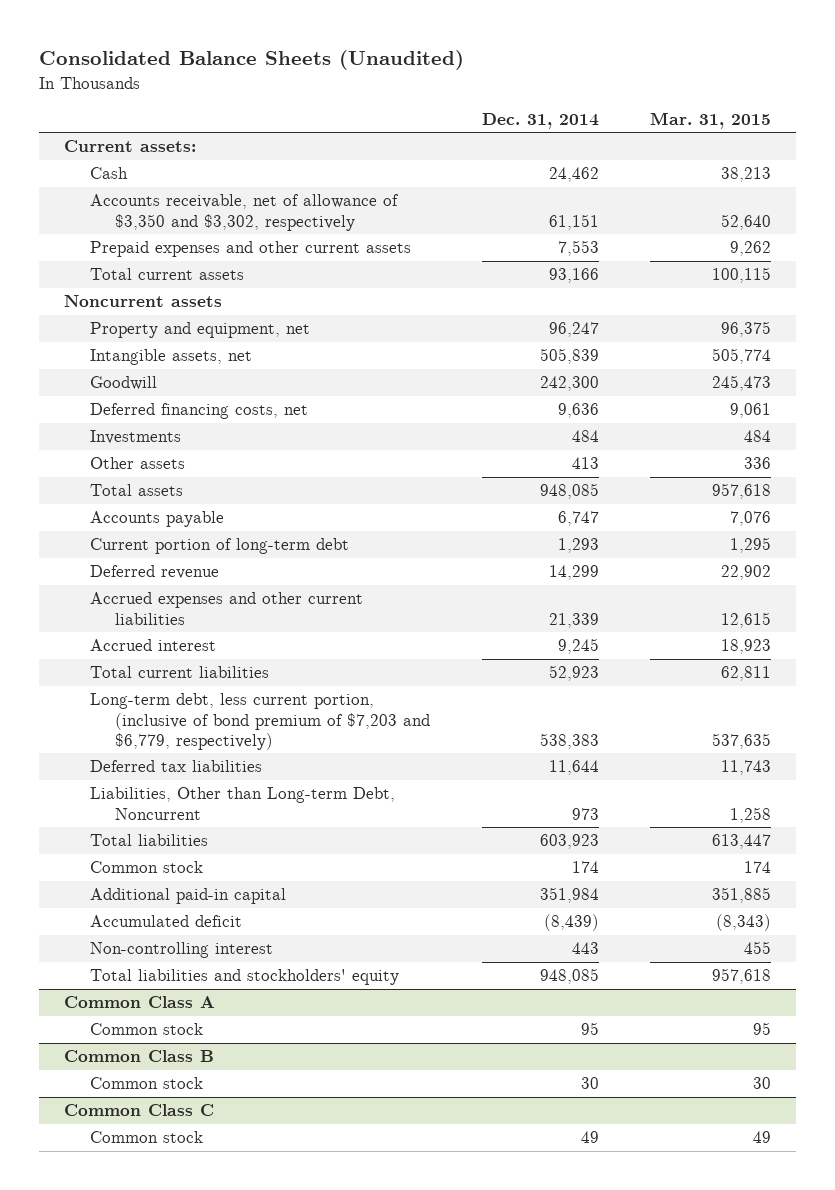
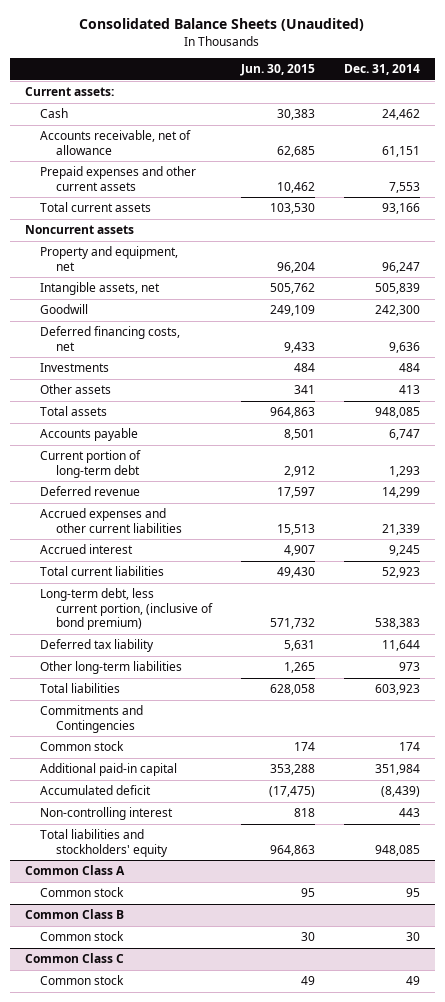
[649,111,771,129] Mar. 31, 2015 -> none
none -> [240,64,316,77] Jun. 30, 2015
[89,194,399,231] Accounts receivable, net of allowance of $3,350 and $3,302, respectively -> [40,130,192,155] Accounts receivable, net of allowance
[89,693,431,751] Long-term debt, less current portion, (inclusive of bond premium of $7,203 and $6,779, respectively) -> [40,588,213,630] Long-term debt, less current portion, (inclusive of bond premium)
[89,760,262,773] Deferred tax liabilities -> [40,639,155,653] Deferred tax liability
[89,787,395,820] Liabilities, Other than Long-term Debt, Noncurrent -> [40,661,183,675] Other long-term liabilities
none -> [40,705,144,733] Commitments and Contingencies

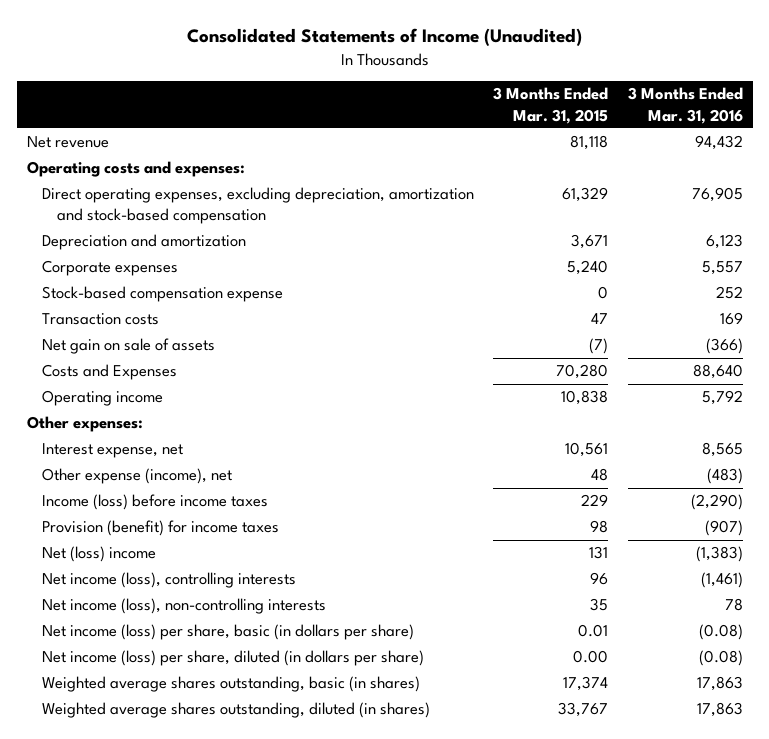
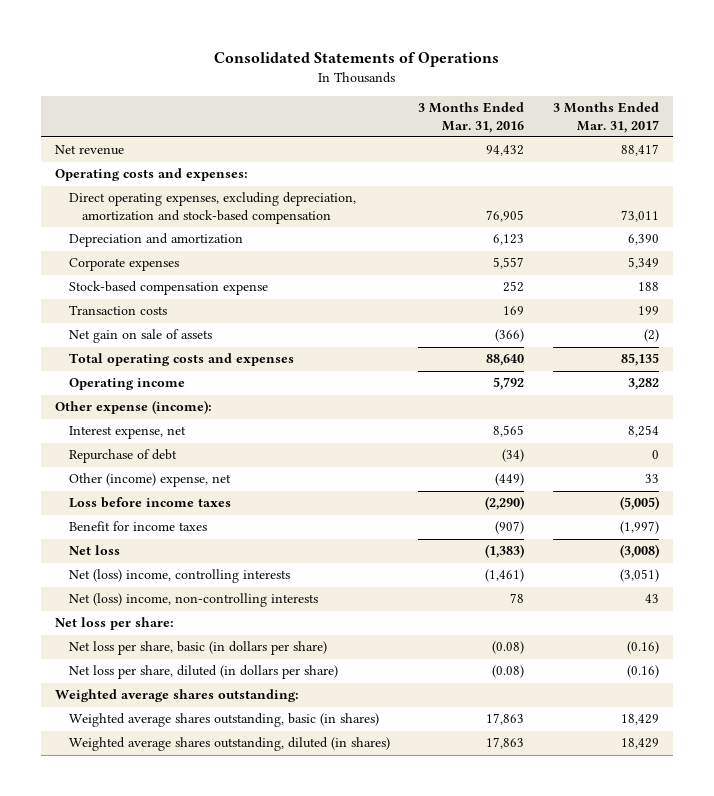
[186,28,582,47] Consolidated Statements of Income (Unaudited) -> [214,51,500,67] Consolidated Statements of Operations
[493,87,609,124] 3 Months Ended Mar. 31, 2015 -> none
none -> [553,102,660,133] 3 Months Ended Mar. 31, 2017
[41,364,177,381] Costs and Expenses -> [68,353,294,367] Total operating costs and expenses
[26,416,143,433] Other expenses: -> [55,400,213,415] Other expense (income):
none -> [68,449,177,464] Repurchase of debt
[41,468,232,485] Other expense (income), net -> [68,473,231,488] Other (income) expense, net
[706,468,743,485] (483) -> [495,473,525,487] (449)
[41,494,268,511] Income (loss) before income taxes -> [68,497,231,509] Loss before income taxes
[41,520,279,537] Provision (benefit) for income taxes -> [68,521,207,532] Benefit for income taxes
[41,546,156,563] Net (loss) income -> [68,545,120,556] Net loss
[41,572,296,589] Net income (loss), controlling interests -> [68,569,290,584] Net (loss) income, controlling interests
[41,598,326,615] Net income (loss), non-controlling interests -> [68,593,318,608] Net (loss) income, non-controlling interests
none -> [55,617,175,631] Net loss per share:
[41,624,414,641] Net income (loss) per share, basic (in dollars per share) -> [68,641,327,656] Net loss per share, basic (in dollars per share)
[41,650,424,667] Net income (loss) per share, diluted (in dollars per share) -> [68,665,338,680] Net loss per share, diluted (in dollars per share)
none -> [55,689,300,703] Weighted average shares outstanding:

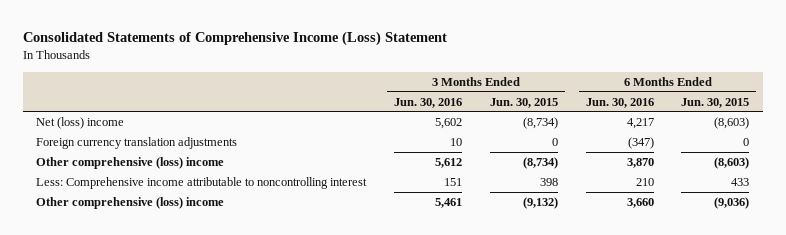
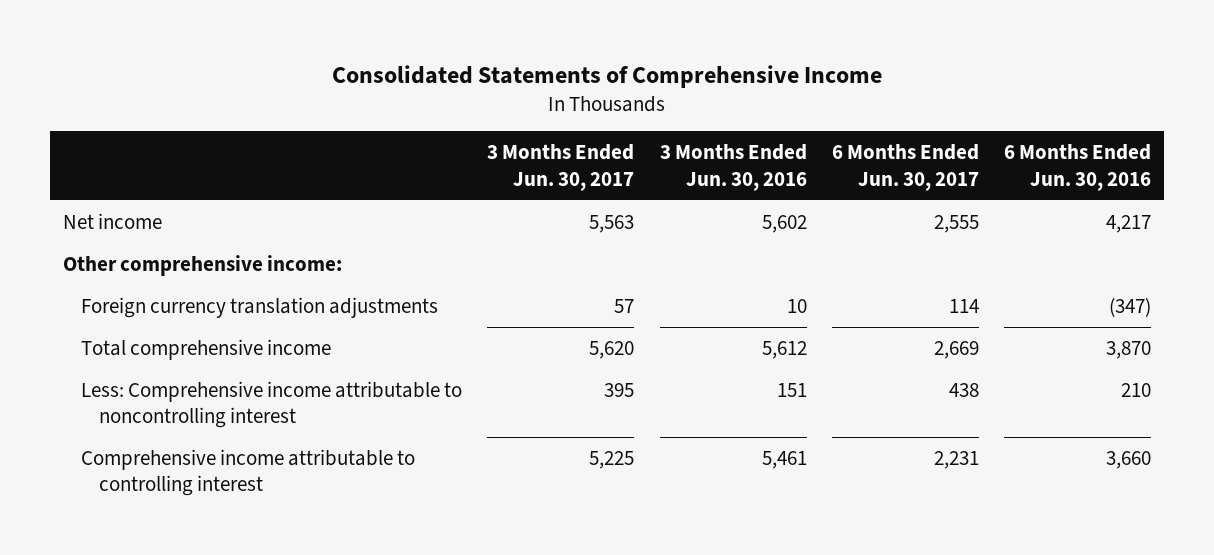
[22,31,447,47] Consolidated Statements of Comprehensive Income (Loss) Statement -> [332,64,883,88] Consolidated Statements of Comprehensive Income
[489,97,558,108] Jun. 30, 2015 -> none
[681,97,750,108] Jun. 30, 2015 -> none
none -> [487,144,635,191] 3 Months Ended Jun. 30, 2017
none -> [832,144,980,191] 6 Months Ended Jun. 30, 2017
[36,116,125,129] Net (loss) income -> [62,212,162,229] Net income
none -> [62,254,342,276] Other comprehensive income:
[36,156,225,169] Other comprehensive (loss) income -> [80,338,331,360] Total comprehensive income
[36,196,225,209] Other comprehensive (loss) income -> [80,448,415,497] Comprehensive income attributable to controlling interest

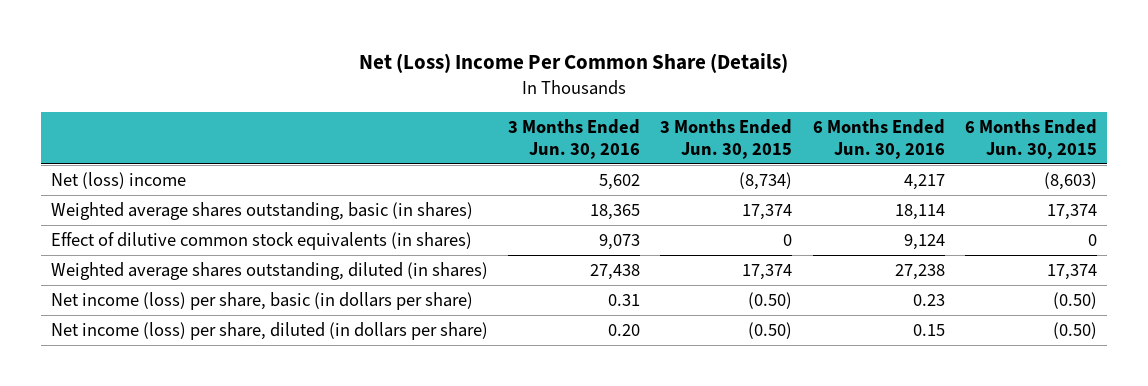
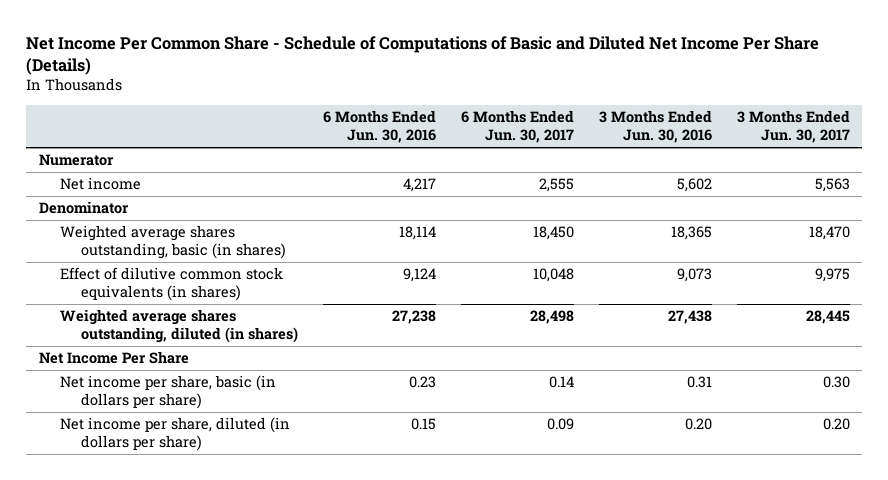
[358,53,788,74] Net (Loss) Income Per Common Share (Details) -> [26,35,820,75] Net Income Per Common Share - Schedule of Computations of Basic and Diluted Net Income Per Share (Details)
[660,119,793,159] 3 Months Ended Jun. 30, 2015 -> none
[964,119,1097,159] 6 Months Ended Jun. 30, 2015 -> none
none -> [460,110,574,143] 6 Months Ended Jun. 30, 2017
none -> [736,110,850,143] 3 Months Ended Jun. 30, 2017
none -> [38,154,114,167] Numerator
[50,171,186,189] Net (loss) income -> [59,177,141,191] Net income
none -> [38,201,129,215] Denominator
none -> [38,351,189,365] Net Income Per Share
[50,291,473,310] Net income (loss) per share, basic (in dollars per share) -> [59,375,276,410] Net income per share, basic (in dollars per share)
[50,321,488,340] Net income (loss) per share, diluted (in dollars per share) -> [59,417,290,452] Net income per share, diluted (in dollars per share)

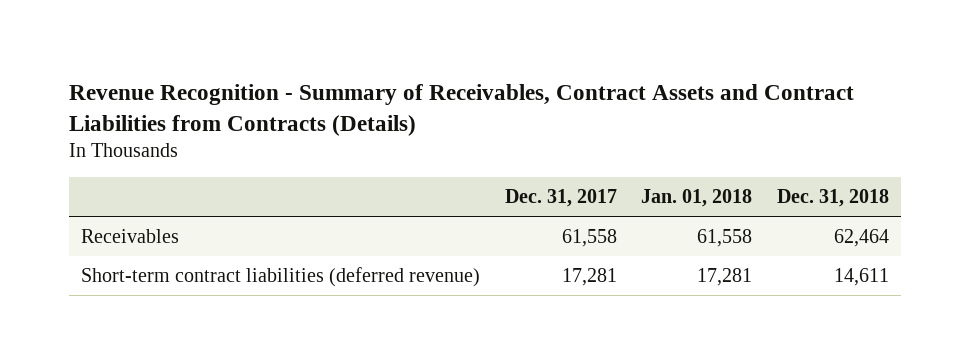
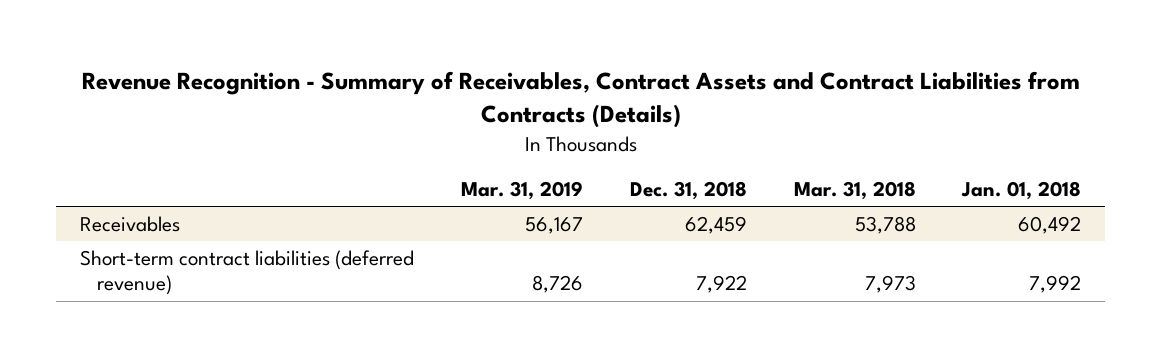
[504,189,617,208] Dec. 31, 2017 -> none
none -> [460,180,583,200] Mar. 31, 2019
none -> [793,180,916,200] Mar. 31, 2018
[697,228,753,247] 61,558 -> [1018,216,1082,235] 60,492
[833,228,889,247] 62,464 -> [684,216,747,235] 62,459
[697,267,753,286] 17,281 -> [1029,275,1082,294] 7,992
[833,267,889,286] 14,611 -> [695,275,747,294] 7,922

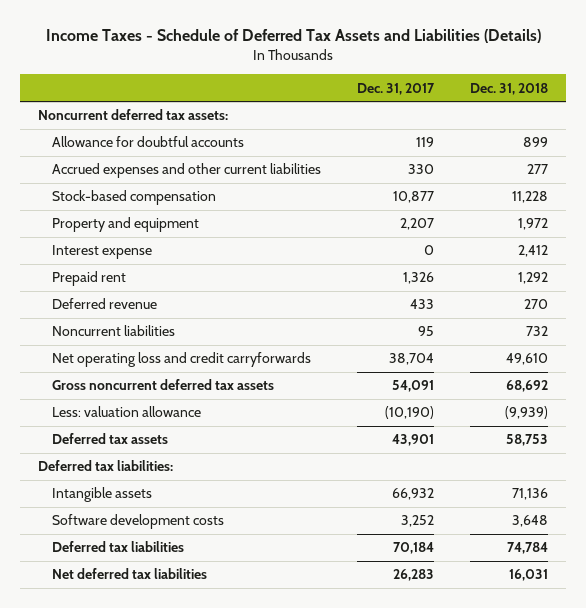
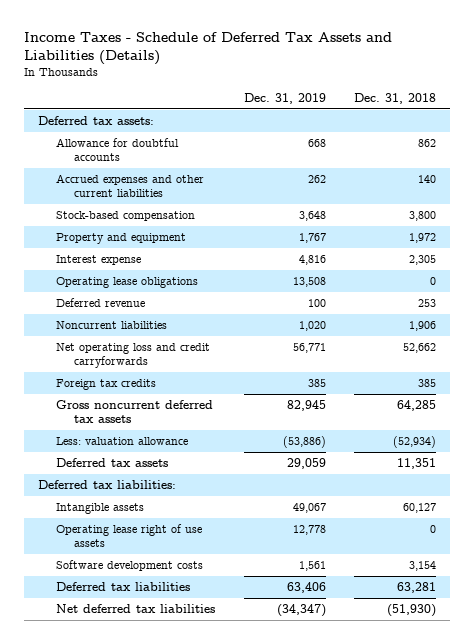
[356,82,435,95] Dec. 31, 2017 -> none
none -> [243,93,326,105] Dec. 31, 2019
[37,109,228,121] Noncurrent deferred tax assets: -> [38,115,155,125] Deferred tax assets:
[522,137,548,148] 899 -> [418,138,437,147] 862
[526,164,548,175] 277 -> [418,174,437,183] 140
[511,191,548,204] 11,228 -> [409,210,437,221] 3,800
[51,271,126,287] Prepaid rent -> none
[517,245,548,258] 2,412 -> [409,254,437,265] 2,305
none -> [56,276,199,288] Operating lease obligations
[523,299,548,310] 270 -> [418,298,437,307] 253
[525,326,548,337] 732 -> [409,320,437,331] 1,906
[505,353,548,366] 49,610 -> [403,342,437,353] 52,662
none -> [56,378,157,390] Foreign tax credits
[505,380,548,393] 68,692 -> [397,399,437,411] 64,285
[504,406,548,420] (9,939) -> [393,435,437,448] (52,934)
[505,434,548,447] 58,753 -> [397,457,437,469] 11,351
[511,488,548,501] 71,136 -> [403,502,437,513] 60,127
none -> [56,523,203,547] Operating lease right of use assets
[511,515,548,528] 3,648 -> [409,560,437,571] 3,154
[506,542,548,555] 74,784 -> [397,581,437,593] 63,281
[508,569,548,582] 16,031 -> [387,603,437,617] (51,930)

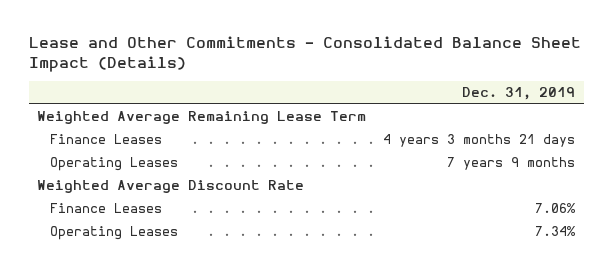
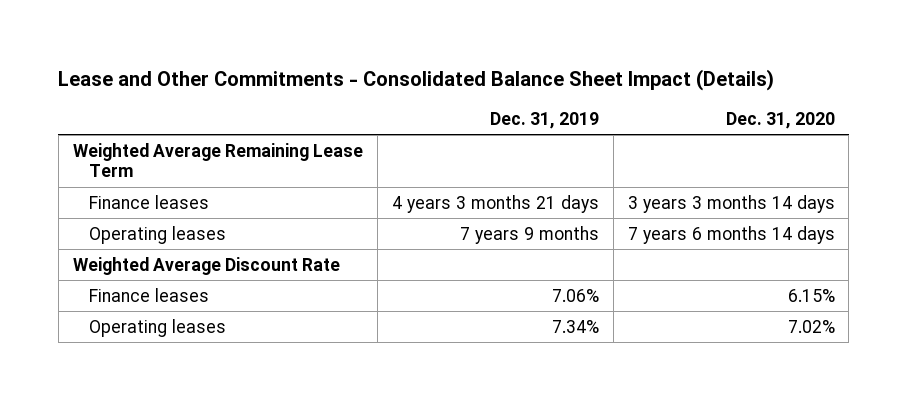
none -> [725,111,835,129] Dec. 31, 2020
[49,134,162,145] Finance Leases -> [89,194,210,209] Finance leases
[49,157,178,172] Operating Leases -> [89,225,227,244] Operating leases
[49,203,162,214] Finance Leases -> [89,287,210,302] Finance leases
[49,226,178,241] Operating Leases -> [89,318,227,337] Operating leases

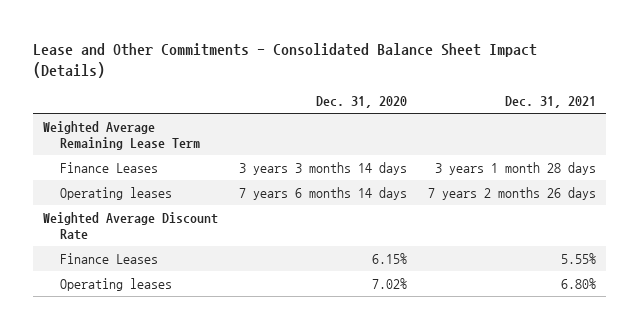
[489,111,599,129] Dec. 31, 2019 -> none
none -> [504,96,596,109] Dec. 31, 2021
[89,194,210,209] Finance leases -> [59,161,158,173] Finance Leases
[89,287,210,302] Finance leases -> [59,252,158,264] Finance Leases

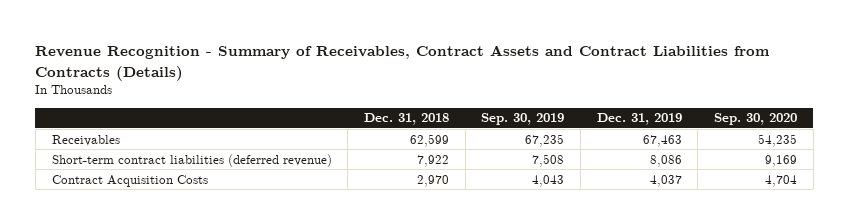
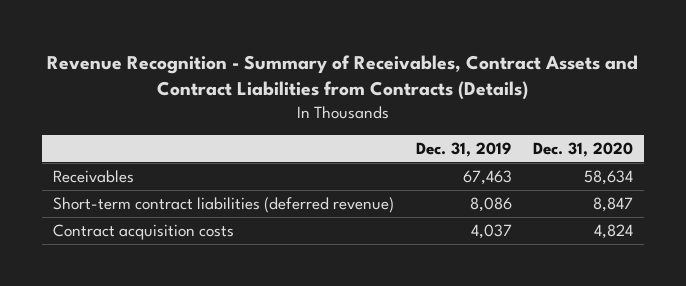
[364,113,450,126] Dec. 31, 2018 -> none
[481,113,565,126] Sep. 30, 2019 -> none
[714,113,798,126] Sep. 30, 2020 -> none
none -> [532,142,633,158] Dec. 31, 2020
[51,174,208,187] Contract Acquisition Costs -> [53,223,235,240] Contract acquisition costs

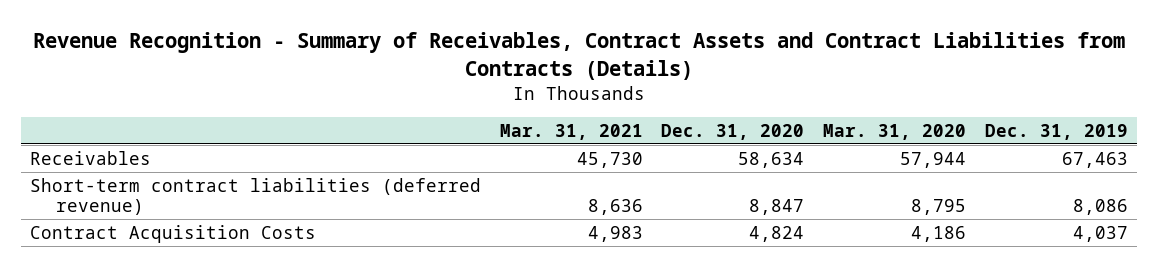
none -> [499,123,643,140] Mar. 31, 2021
none -> [822,123,966,140] Mar. 31, 2020
[53,223,235,240] Contract acquisition costs -> [30,224,317,243] Contract Acquisition Costs

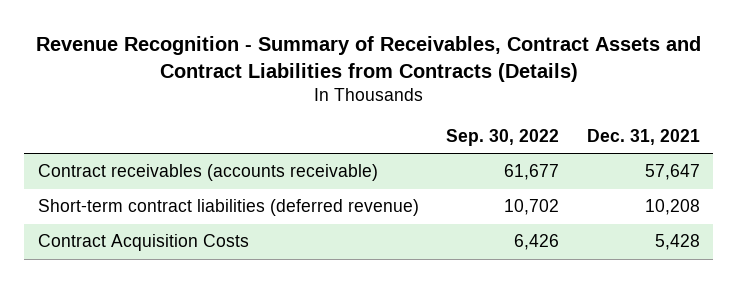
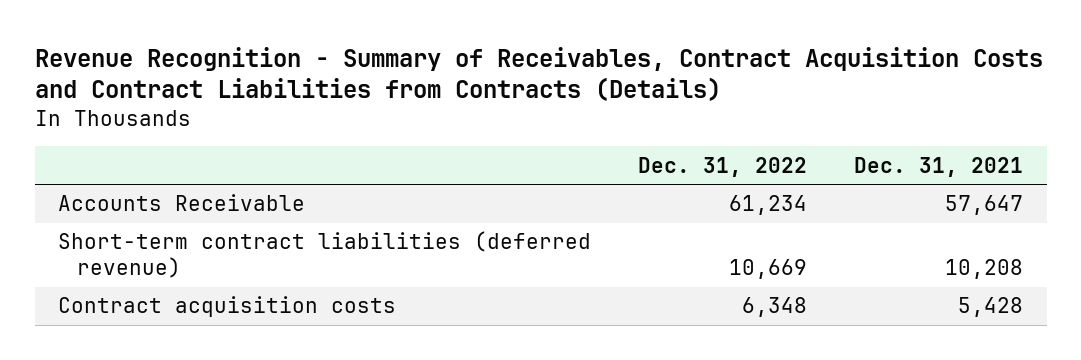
[35,36,701,82] Revenue Recognition - Summary of Receivables, Contract Assets and Contract Liabilities from Contracts (Details) -> [34,46,1043,102] Revenue Recognition - Summary of Receivables, Contract Acquisition Costs and Contract Liabilities from Contracts (Details)
[446,129,560,147] Sep. 30, 2022 -> none
none -> [638,156,808,177] Dec. 31, 2022
[37,164,378,182] Contract receivables (accounts receivable) -> [58,194,306,212] Accounts Receivable
[37,234,249,252] Contract Acquisition Costs -> [58,296,397,318] Contract acquisition costs

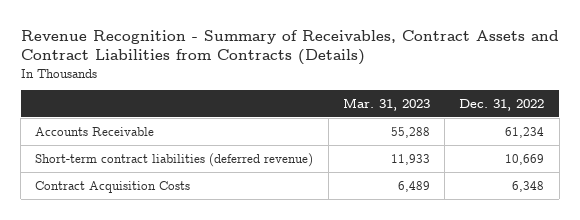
[34,46,1043,102] Revenue Recognition - Summary of Receivables, Contract Acquisition Costs and Contract Liabilities from Contracts (Details) -> [20,29,559,66] Revenue Recognition - Summary of Receivables, Contract Assets and Contract Liabilities from Contracts (Details)
[854,156,1024,177] Dec. 31, 2021 -> none
none -> [342,97,430,111] Mar. 31, 2023
[58,296,397,318] Contract acquisition costs -> [35,180,191,193] Contract Acquisition Costs

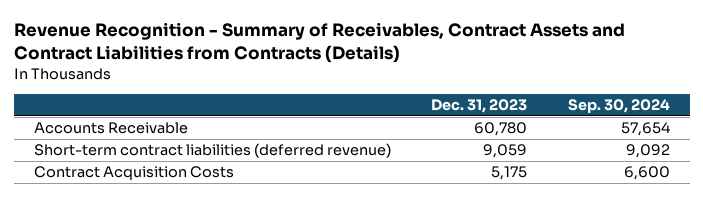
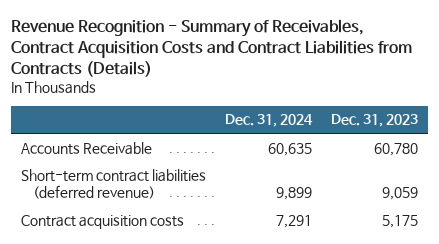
[13,22,625,64] Revenue Recognition - Summary of Receivables, Contract Assets and Contract Liabilities from Contracts (Details) -> [11,19,413,78] Revenue Recognition - Summary of Receivables, Contract Acquisition Costs and Contract Liabilities from Contracts (Details)
[567,99,670,114] Sep. 30, 2024 -> none
none -> [225,114,314,128] Dec. 31, 2024
[33,166,234,181] Contract Acquisition Costs -> [20,214,184,229] Contract acquisition costs

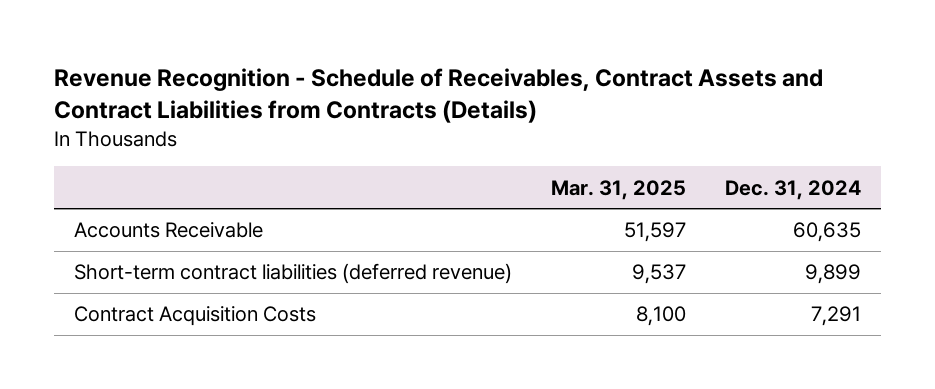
[11,19,413,78] Revenue Recognition - Summary of Receivables, Contract Acquisition Costs and Contract Liabilities from Contracts (Details) -> [54,68,824,123] Revenue Recognition - Schedule of Receivables, Contract Assets and Contract Liabilities from Contracts (Details)
[331,114,419,128] Dec. 31, 2023 -> none
none -> [551,179,687,200] Mar. 31, 2025
[20,214,184,229] Contract acquisition costs -> [73,306,316,327] Contract Acquisition Costs

